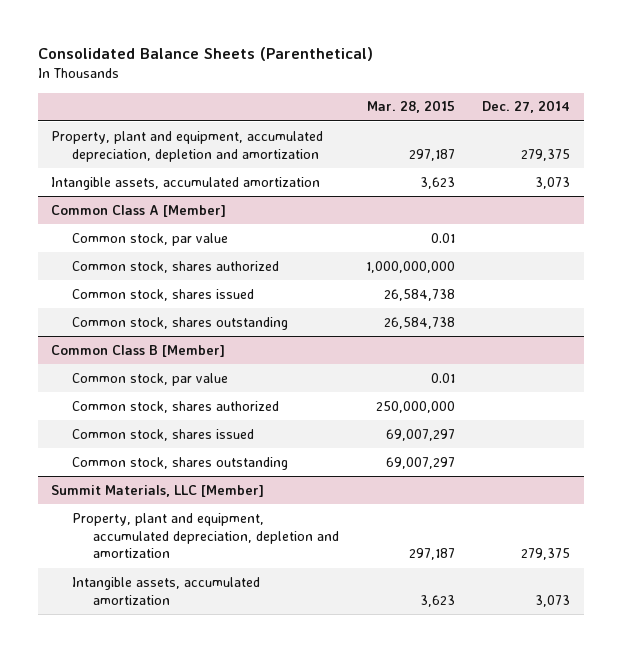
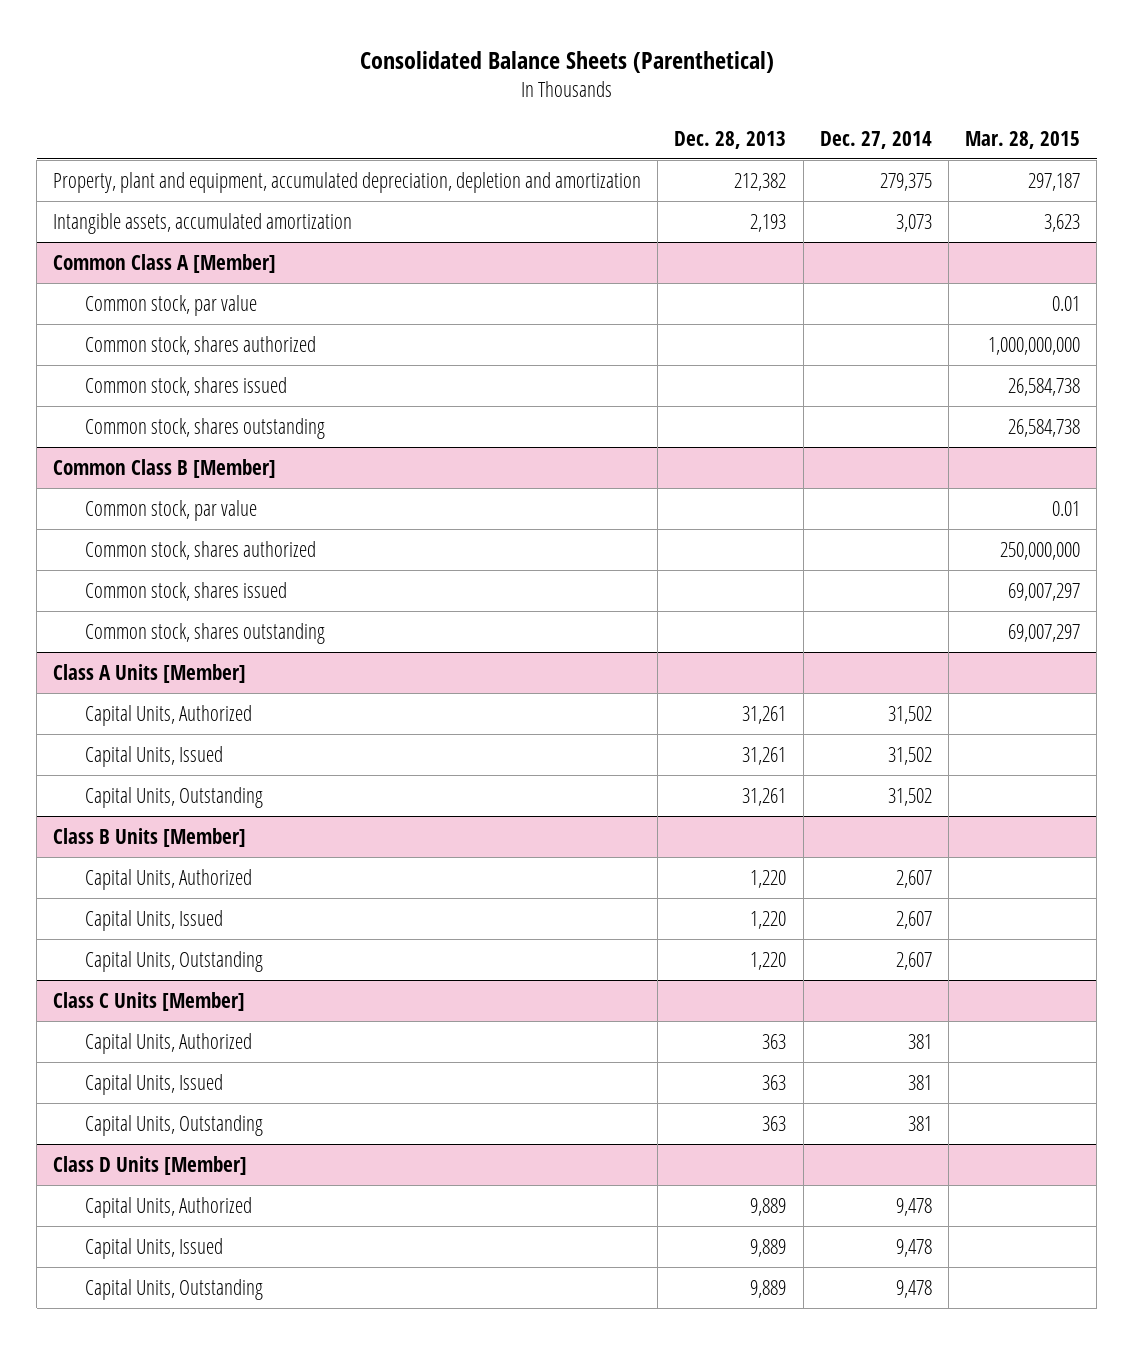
none -> [674,130,787,149] Dec. 28, 2013
[51,484,265,497] Summit Materials, LLC [Member] -> none
[72,512,340,559] Property, plant and equipment, accumulated depreciation, depletion and amortization -> none
[72,576,261,605] Intangible assets, accumulated amortization -> none
none -> [53,663,247,683] Class A Units [Member]
none -> [84,704,252,726] Capital Units, Authorized
none -> [84,745,223,767] Capital Units, Issued
none -> [84,786,263,808] Capital Units, Outstanding
none -> [53,827,247,847] Class B Units [Member]
none -> [84,868,252,890] Capital Units, Authorized
none -> [84,909,223,931] Capital Units, Issued
none -> [84,950,263,972] Capital Units, Outstanding
none -> [53,991,246,1011] Class C Units [Member]
none -> [84,1032,252,1054] Capital Units, Authorized
none -> [84,1073,223,1095] Capital Units, Issued
none -> [84,1114,263,1136] Capital Units, Outstanding
none -> [53,1155,248,1175] Class D Units [Member]
none -> [84,1196,252,1218] Capital Units, Authorized
none -> [84,1237,223,1259] Capital Units, Issued
none -> [84,1278,263,1300] Capital Units, Outstanding

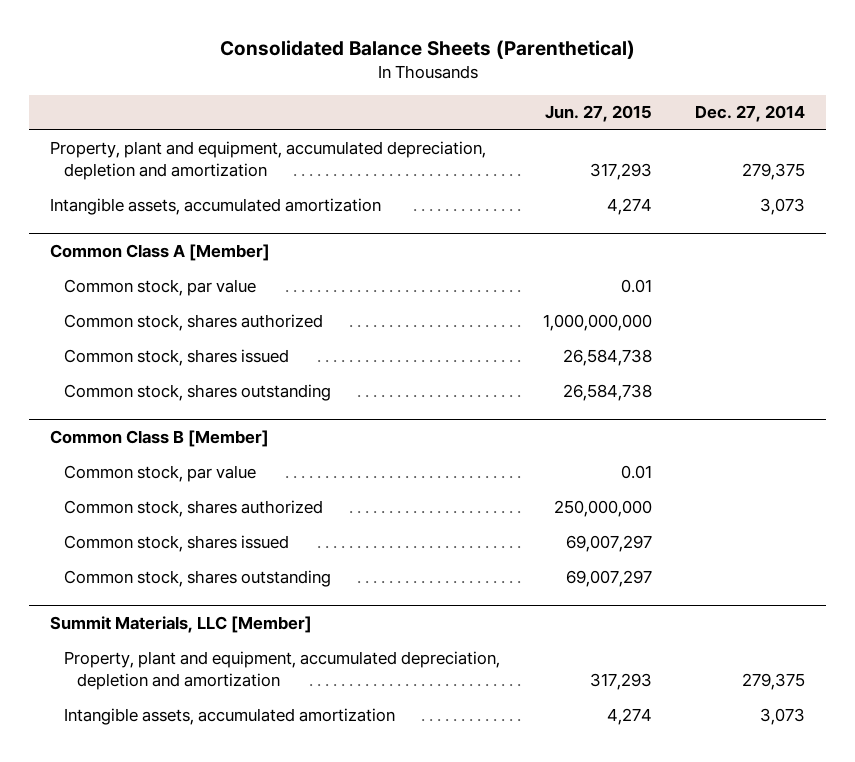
[674,130,787,149] Dec. 28, 2013 -> none
[965,130,1081,149] Mar. 28, 2015 -> none
none -> [544,105,652,123] Jun. 27, 2015
[53,663,247,683] Class A Units [Member] -> none
[84,704,252,726] Capital Units, Authorized -> none
[84,745,223,767] Capital Units, Issued -> none
[84,786,263,808] Capital Units, Outstanding -> none
[53,827,247,847] Class B Units [Member] -> none
[84,868,252,890] Capital Units, Authorized -> none
[84,909,223,931] Capital Units, Issued -> none
[84,950,263,972] Capital Units, Outstanding -> none
[53,991,246,1011] Class C Units [Member] -> none
[84,1032,252,1054] Capital Units, Authorized -> none
[84,1073,223,1095] Capital Units, Issued -> none
[84,1114,263,1136] Capital Units, Outstanding -> none
[53,1155,248,1175] Class D Units [Member] -> none
[84,1196,252,1218] Capital Units, Authorized -> none
[84,1237,223,1259] Capital Units, Issued -> none
[84,1278,263,1300] Capital Units, Outstanding -> none
none -> [50,616,313,634] Summit Materials, LLC [Member]
none -> [63,651,500,691] Property, plant and equipment, accumulated depreciation, depletion and amortization
none -> [63,708,395,726] Intangible assets, accumulated amortization

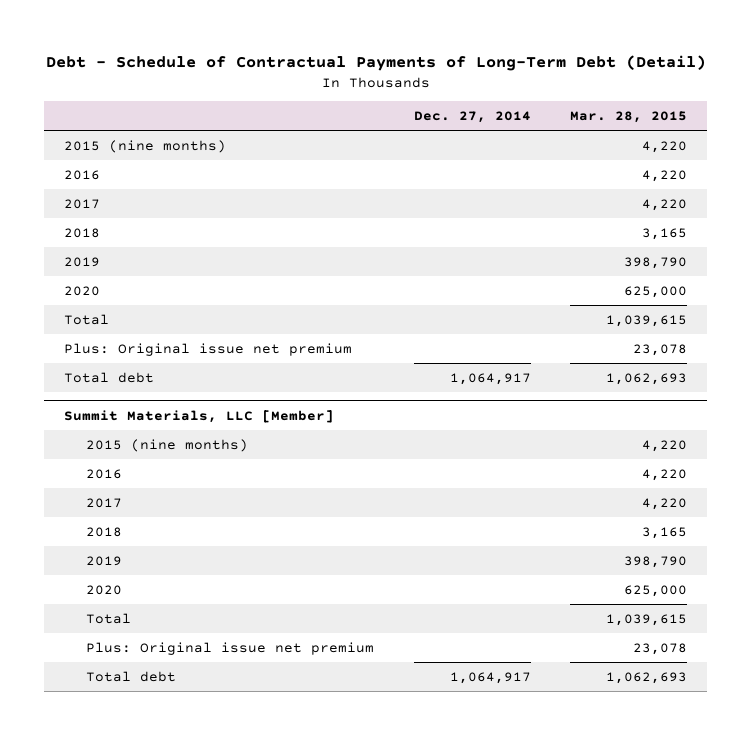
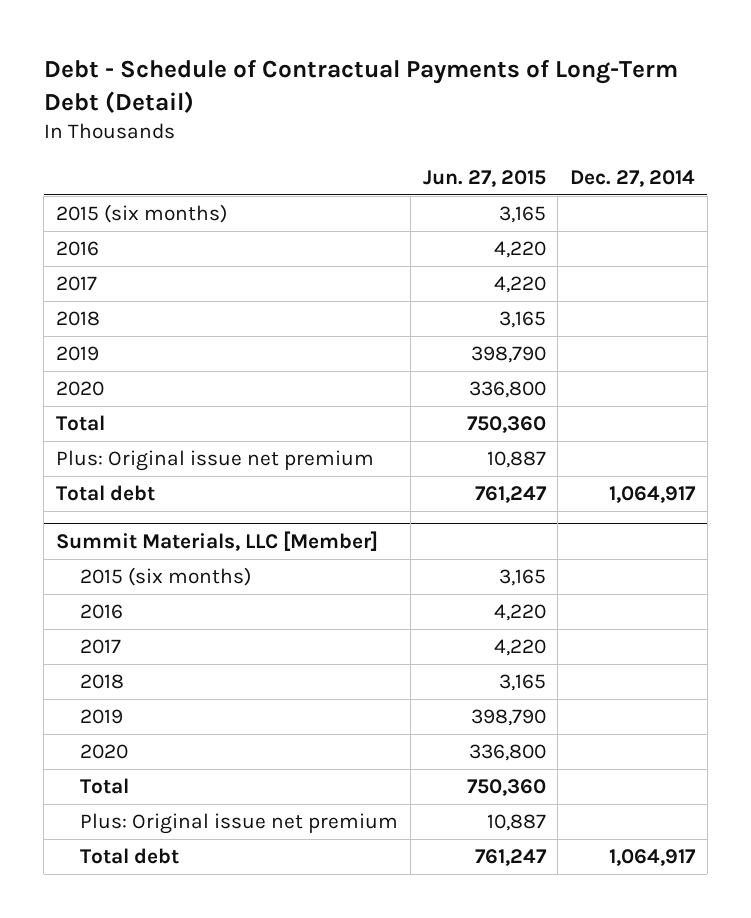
[570,111,688,124] Mar. 28, 2015 -> none
none -> [422,169,546,187] Jun. 27, 2015
[63,139,226,153] 2015 (nine months) -> [56,204,228,224] 2015 (six months)
[86,438,249,452] 2015 (nine months) -> [80,567,252,587] 2015 (six months)

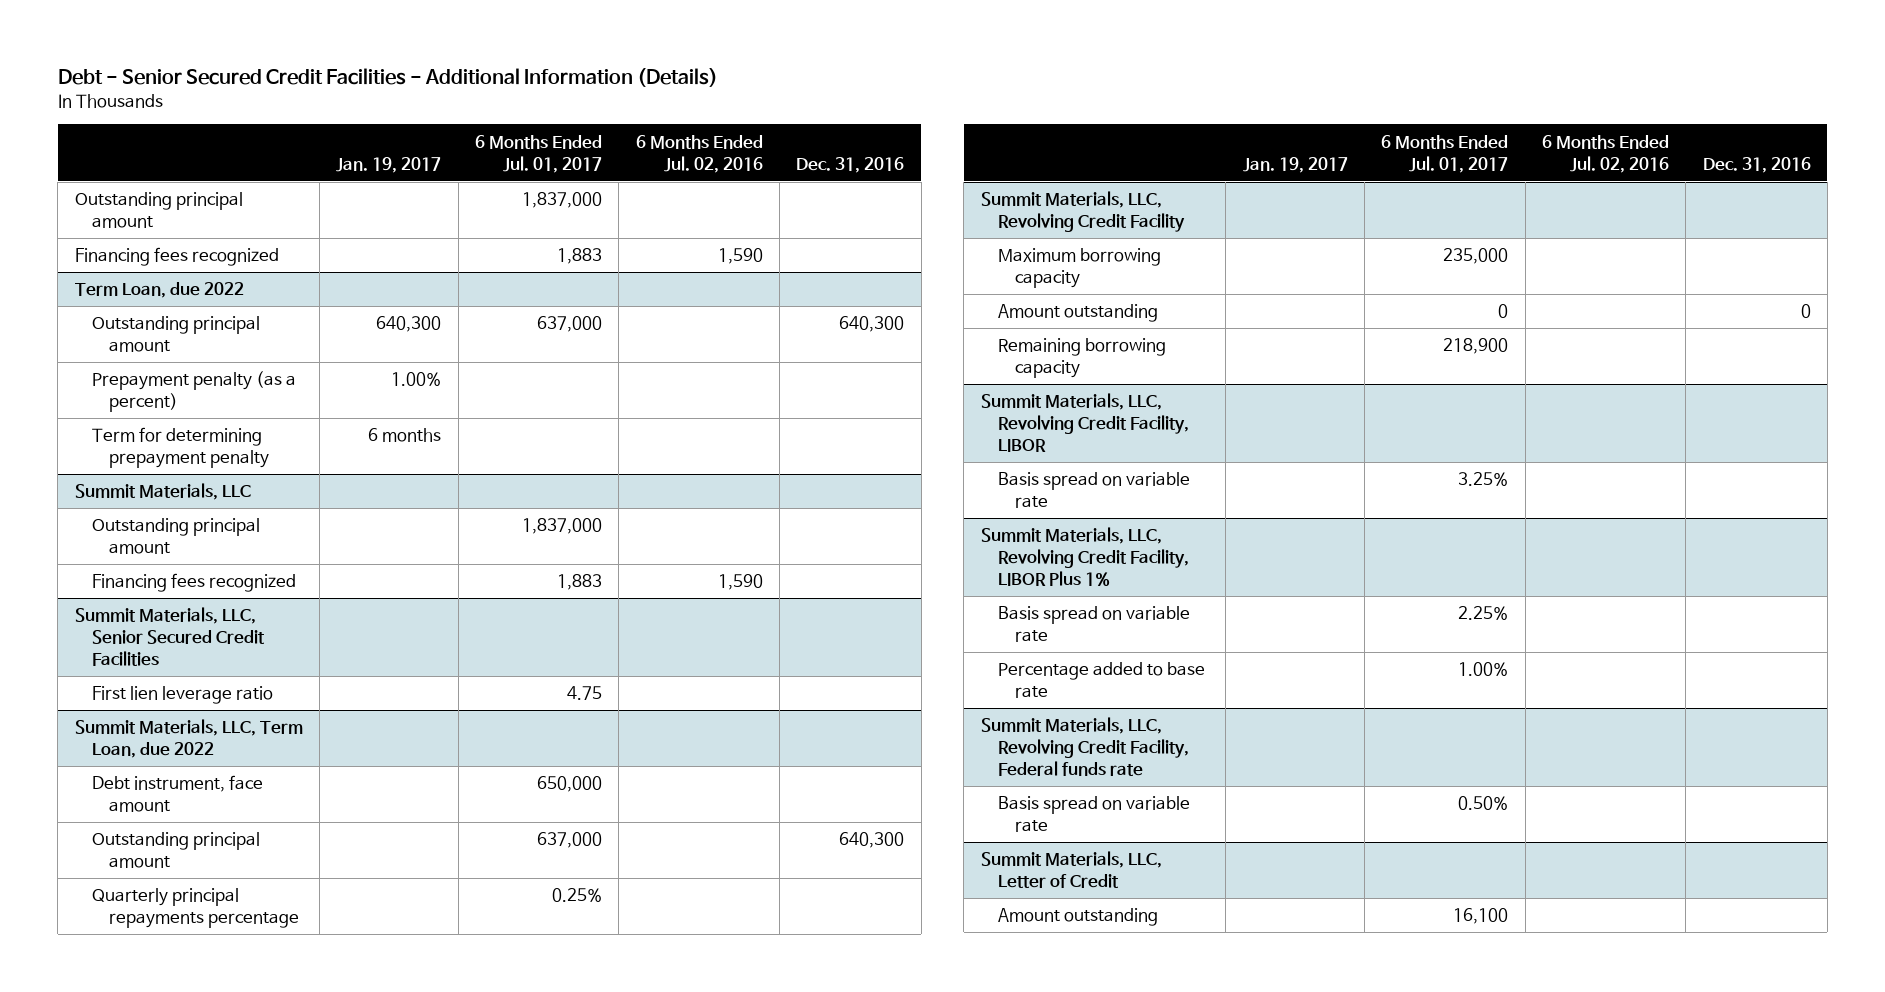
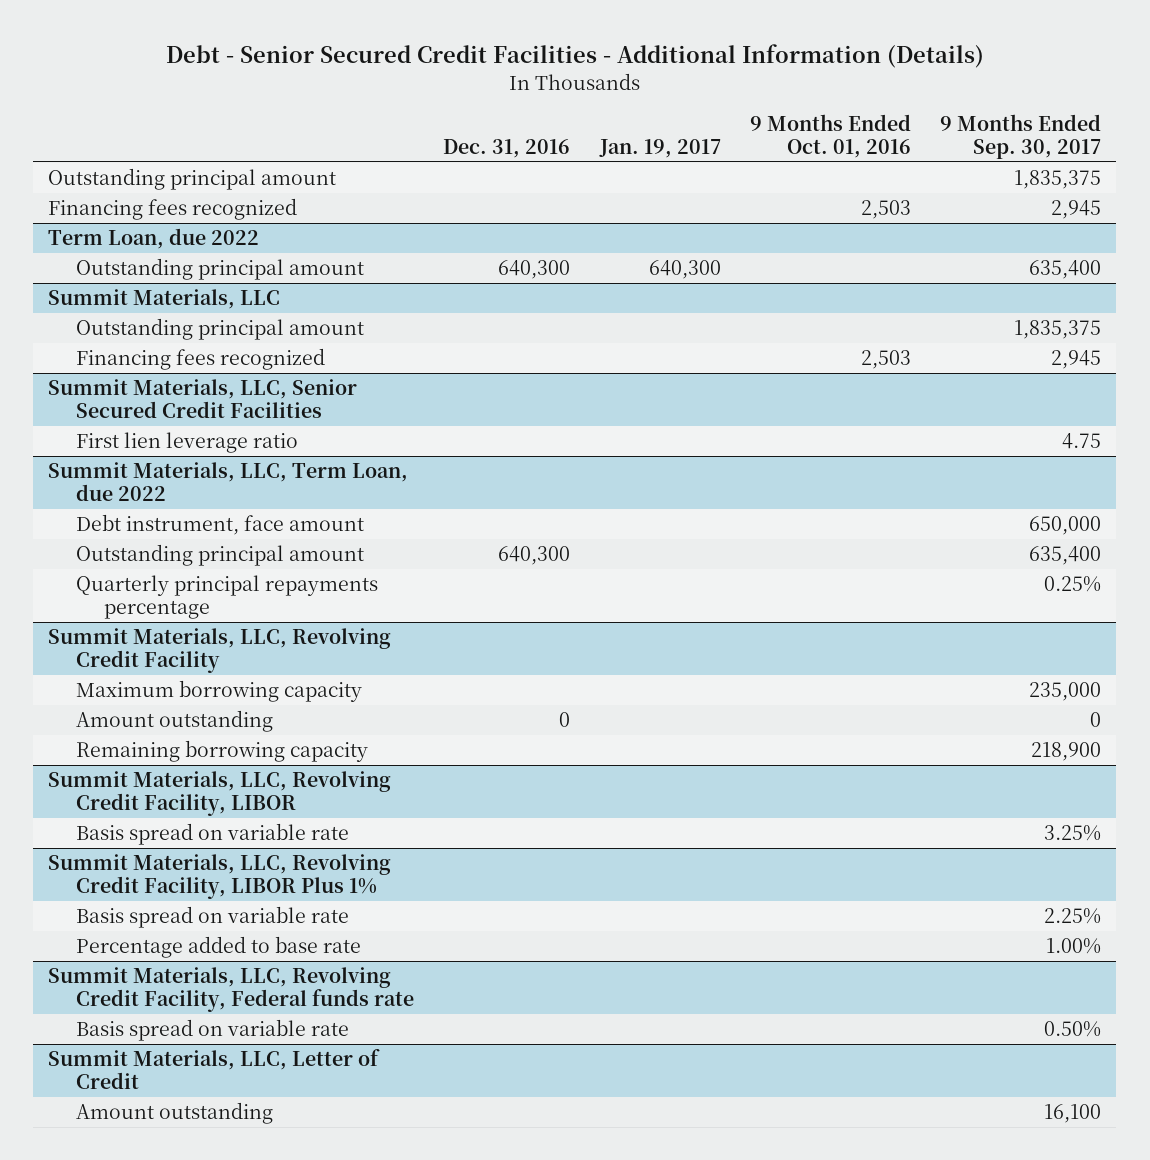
[475,134,603,173] 6 Months Ended Jul. 01, 2017 -> none
[635,134,763,173] 6 Months Ended Jul. 02, 2016 -> none
none -> [750,114,912,158] 9 Months Ended Oct. 01, 2016
none -> [940,114,1102,159] 9 Months Ended Sep. 30, 2017
[91,371,296,413] Prepayment penalty (as a percent) -> none
[91,427,269,469] Term for determining prepayment penalty -> none

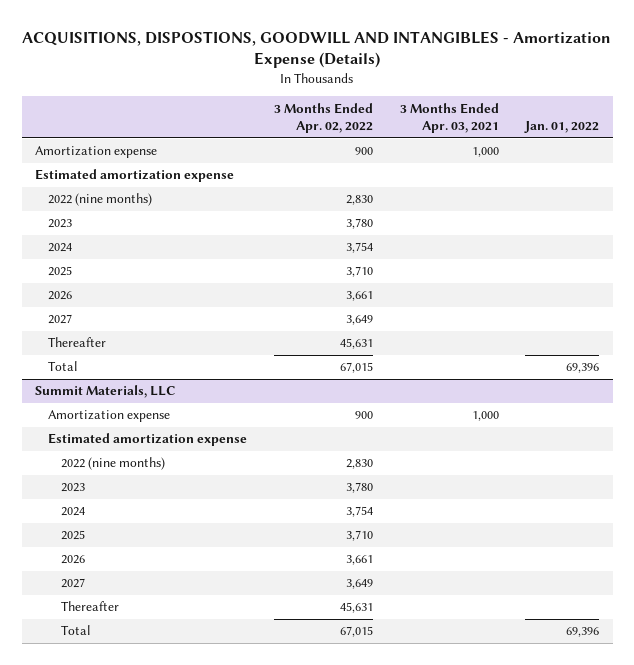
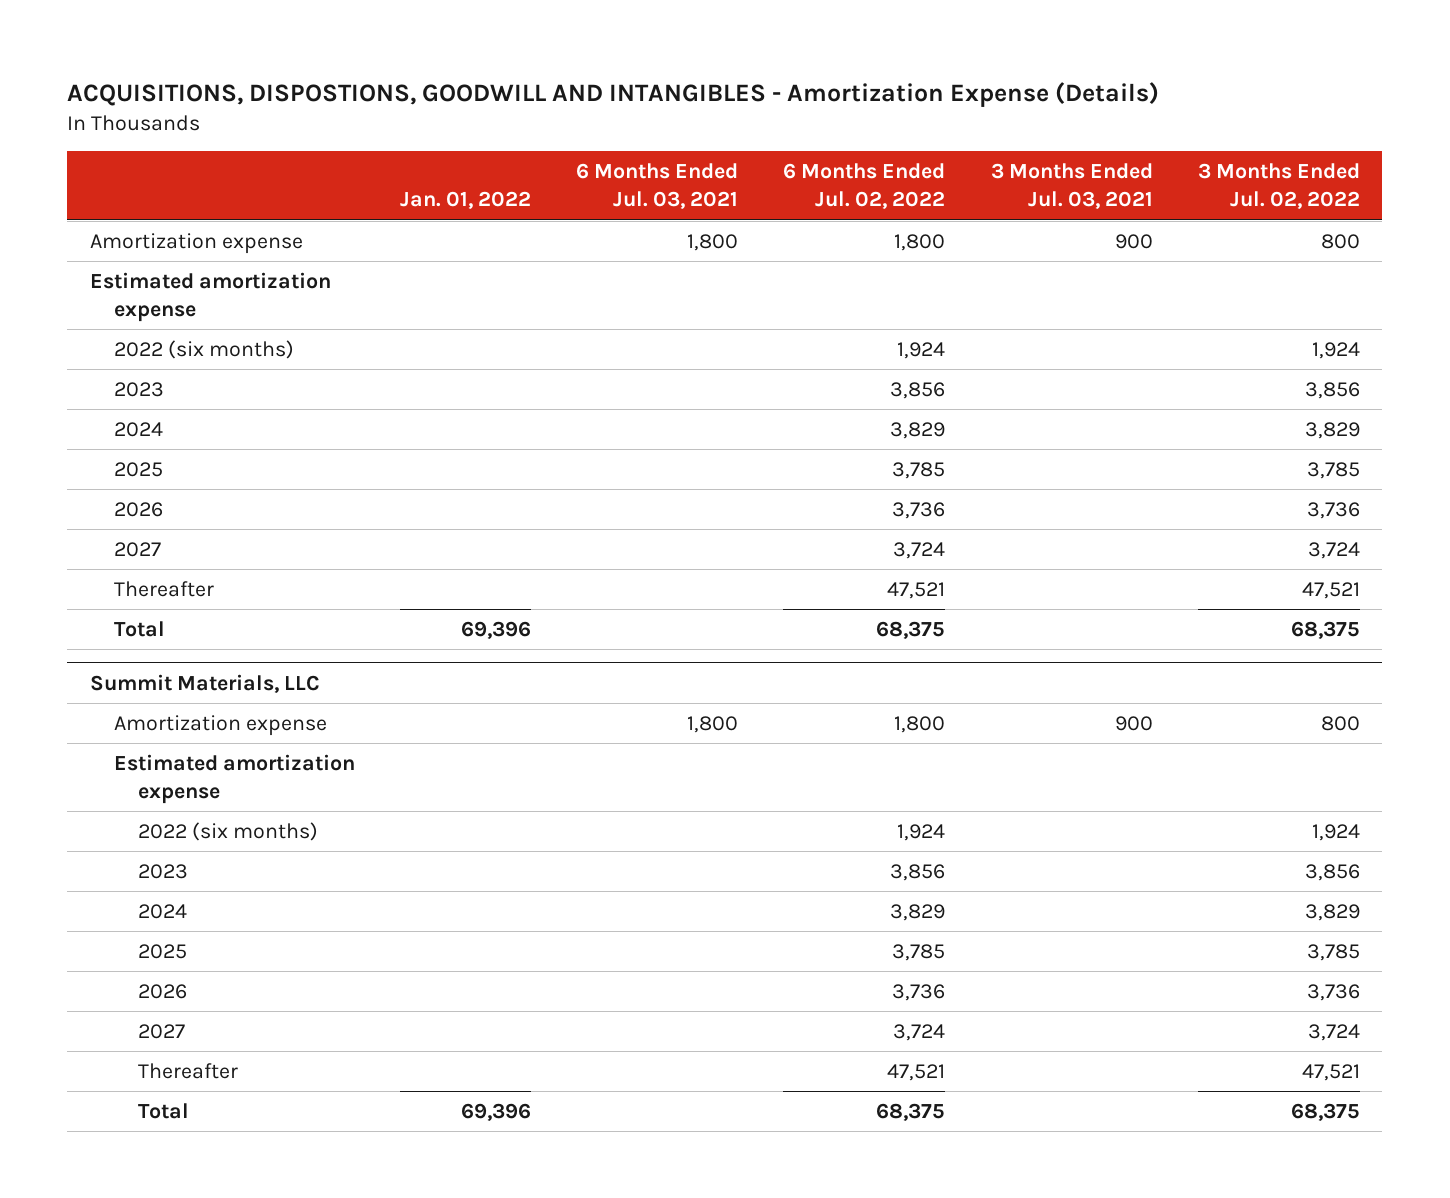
[273,102,373,134] 3 Months Ended Apr. 02, 2022 -> none
[399,102,499,134] 3 Months Ended Apr. 03, 2021 -> none
none -> [576,163,739,210] 6 Months Ended Jul. 03, 2021
none -> [783,163,946,210] 6 Months Ended Jul. 02, 2022
none -> [990,163,1153,210] 3 Months Ended Jul. 03, 2021
none -> [1197,163,1360,210] 3 Months Ended Jul. 02, 2022
[48,193,153,207] 2022 (nine months) -> [113,339,294,359] 2022 (six months)
[61,457,166,471] 2022 (nine months) -> [137,821,318,841] 2022 (six months)

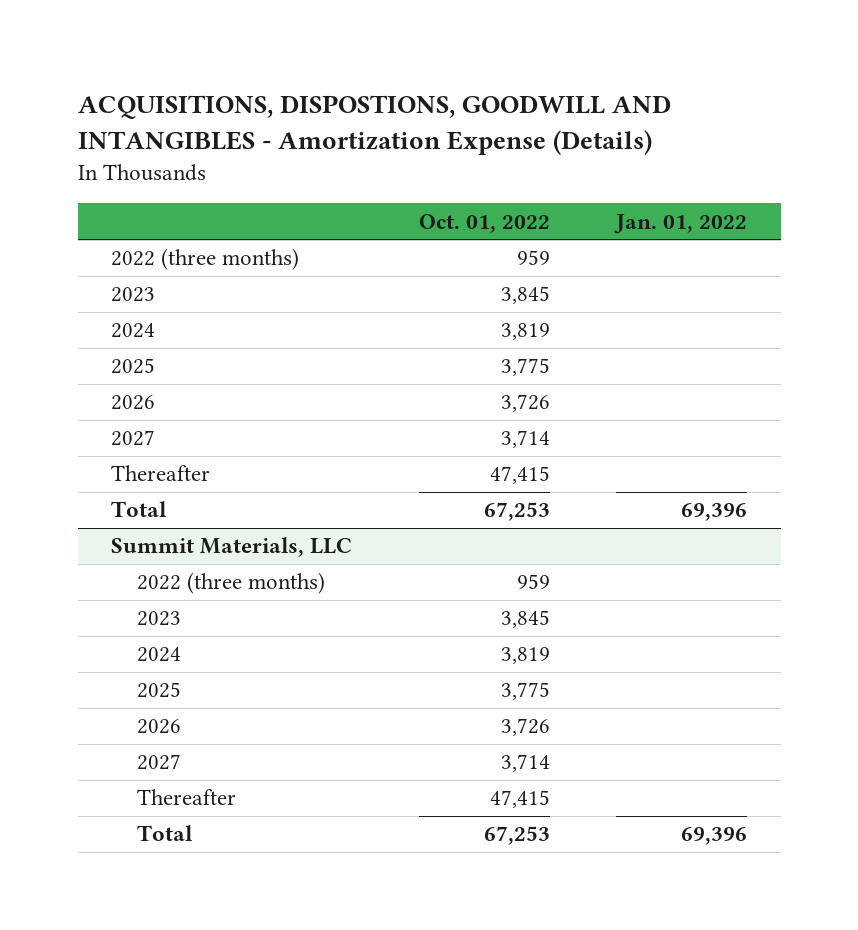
[576,163,739,210] 6 Months Ended Jul. 03, 2021 -> none
[783,163,946,210] 6 Months Ended Jul. 02, 2022 -> none
[990,163,1153,210] 3 Months Ended Jul. 03, 2021 -> none
[1197,163,1360,210] 3 Months Ended Jul. 02, 2022 -> none
none -> [418,213,550,233] Oct. 01, 2022
[89,232,303,254] Amortization expense -> none
[89,271,331,322] Estimated amortization expense -> none
[113,339,294,359] 2022 (six months) -> [111,248,300,271] 2022 (three months)
[113,714,327,736] Amortization expense -> none
[113,753,355,804] Estimated amortization expense -> none
[137,821,318,841] 2022 (six months) -> [136,572,325,595] 2022 (three months)

